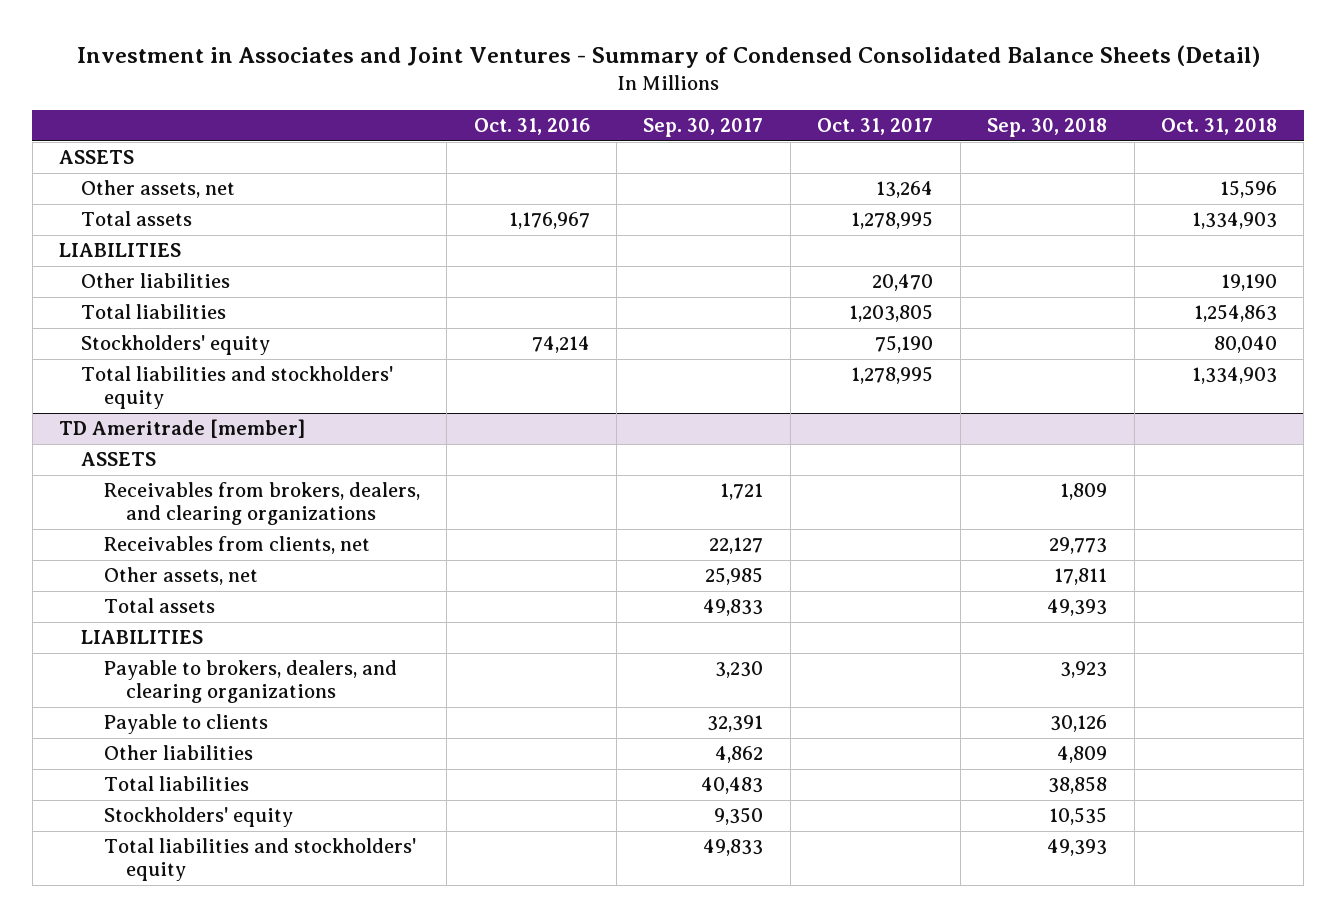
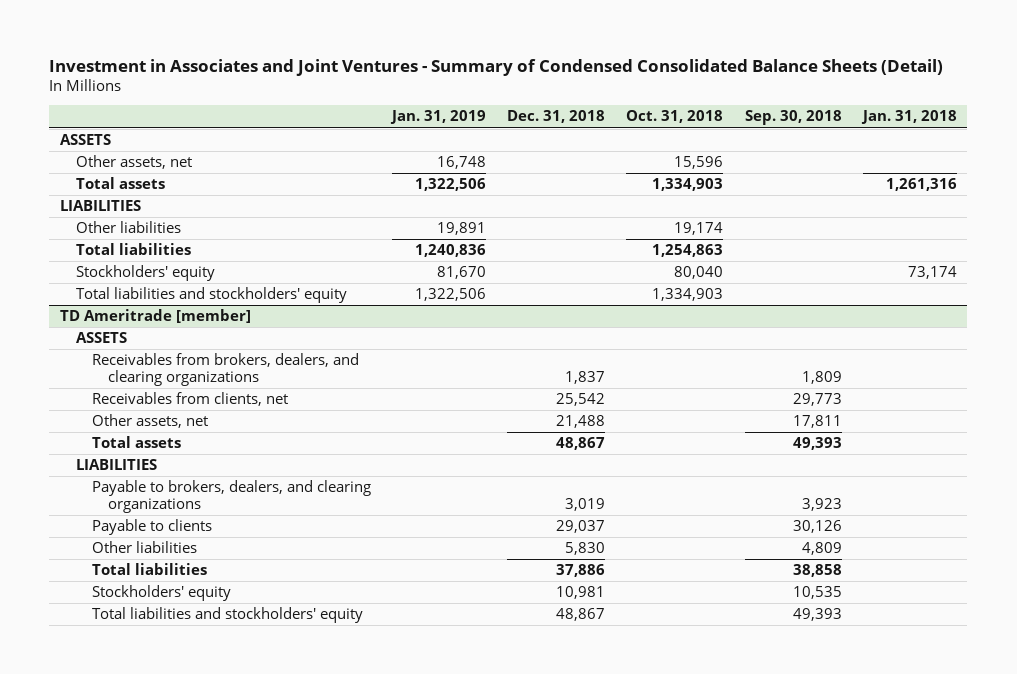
[473,118,590,136] Oct. 31, 2016 -> none
[643,118,764,138] Sep. 30, 2017 -> none
[817,118,934,136] Oct. 31, 2017 -> none
none -> [390,110,487,125] Jan. 31, 2019
none -> [507,110,606,124] Dec. 31, 2018
none -> [860,110,957,125] Jan. 31, 2018
[1220,274,1277,292] 19,190 -> [674,222,724,236] 19,174

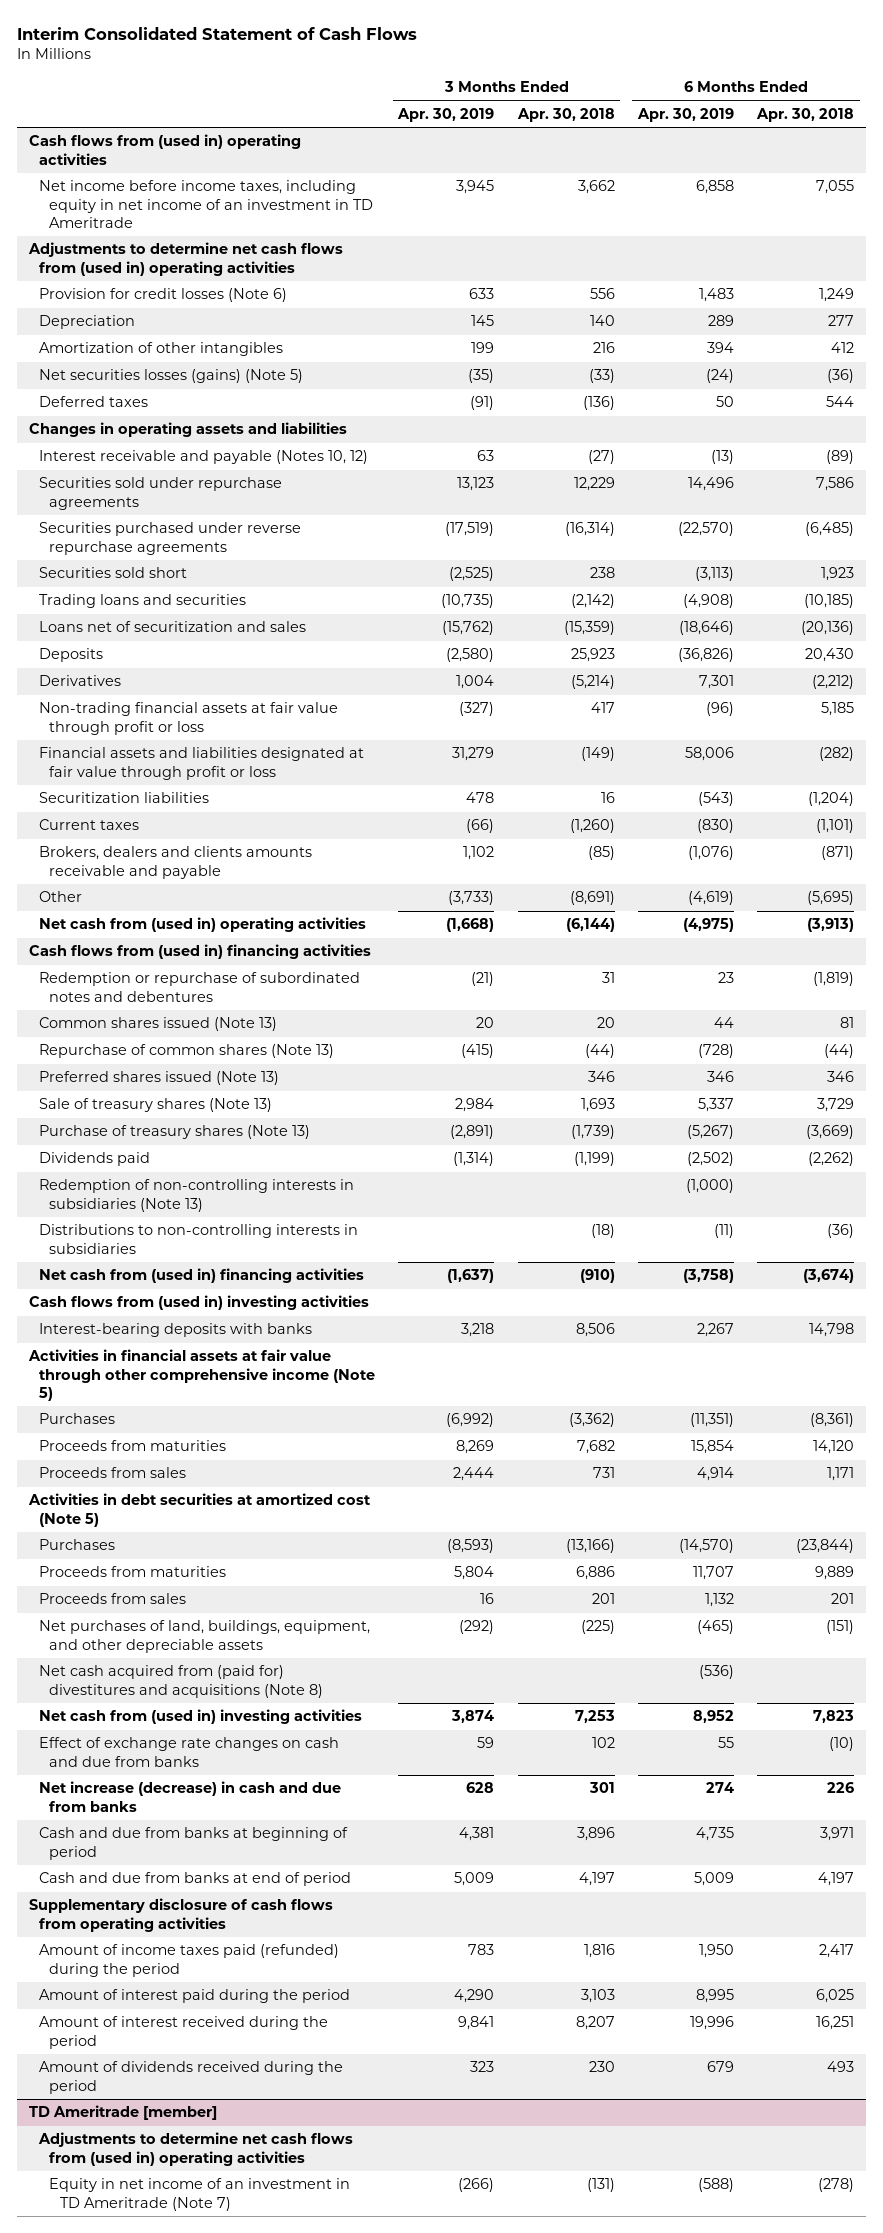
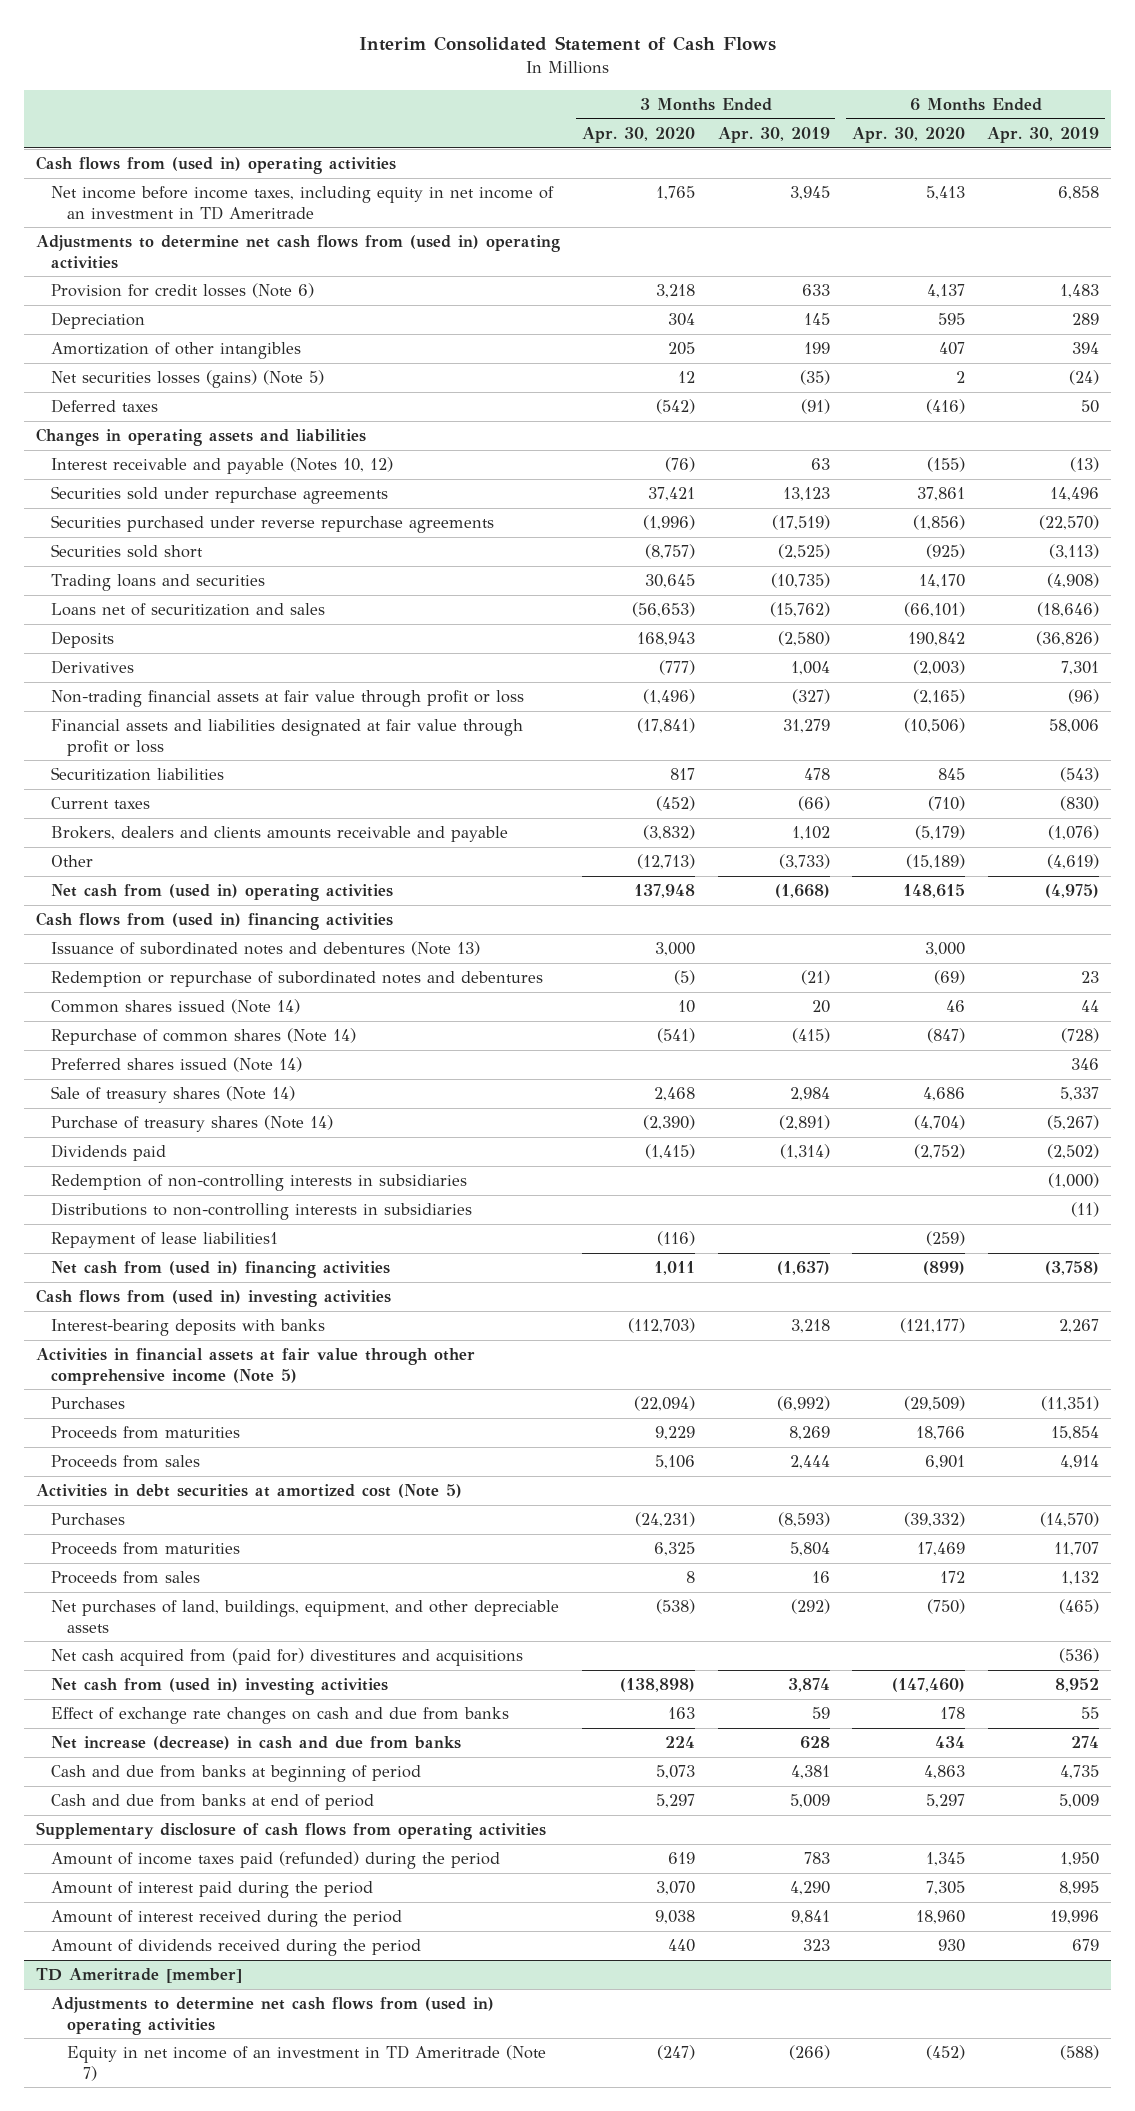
[516,107,615,122] Apr. 30, 2018 -> none
[755,107,854,122] Apr. 30, 2018 -> none
none -> [582,127,696,144] Apr. 30, 2020
none -> [852,127,966,144] Apr. 30, 2020
none -> [51,941,481,957] Issuance of subordinated notes and debentures (Note 13)
[39,1017,278,1032] Common shares issued (Note 13) -> [51,999,301,1015] Common shares issued (Note 14)
[39,1044,335,1059] Repurchase of common shares (Note 13) -> [51,1028,357,1046] Repurchase of common shares (Note 14)
[39,1071,280,1086] Preferred shares issued (Note 13) -> [51,1057,303,1073] Preferred shares issued (Note 14)
[39,1098,273,1113] Sale of treasury shares (Note 13) -> [51,1086,296,1104] Sale of treasury shares (Note 14)
[39,1125,311,1140] Purchase of treasury shares (Note 13) -> [51,1115,334,1133] Purchase of treasury shares (Note 14)
[39,1179,355,1212] Redemption of non-controlling interests in subsidiaries (Note 13) -> [51,1174,468,1192] Redemption of non-controlling interests in subsidiaries
none -> [51,1232,279,1249] Repayment of lease liabilities1
[39,1665,324,1698] Net cash acquired from (paid for) divestitures and acquisitions (Note 8) -> [51,1648,524,1667] Net cash acquired from (paid for) divestitures and acquisitions

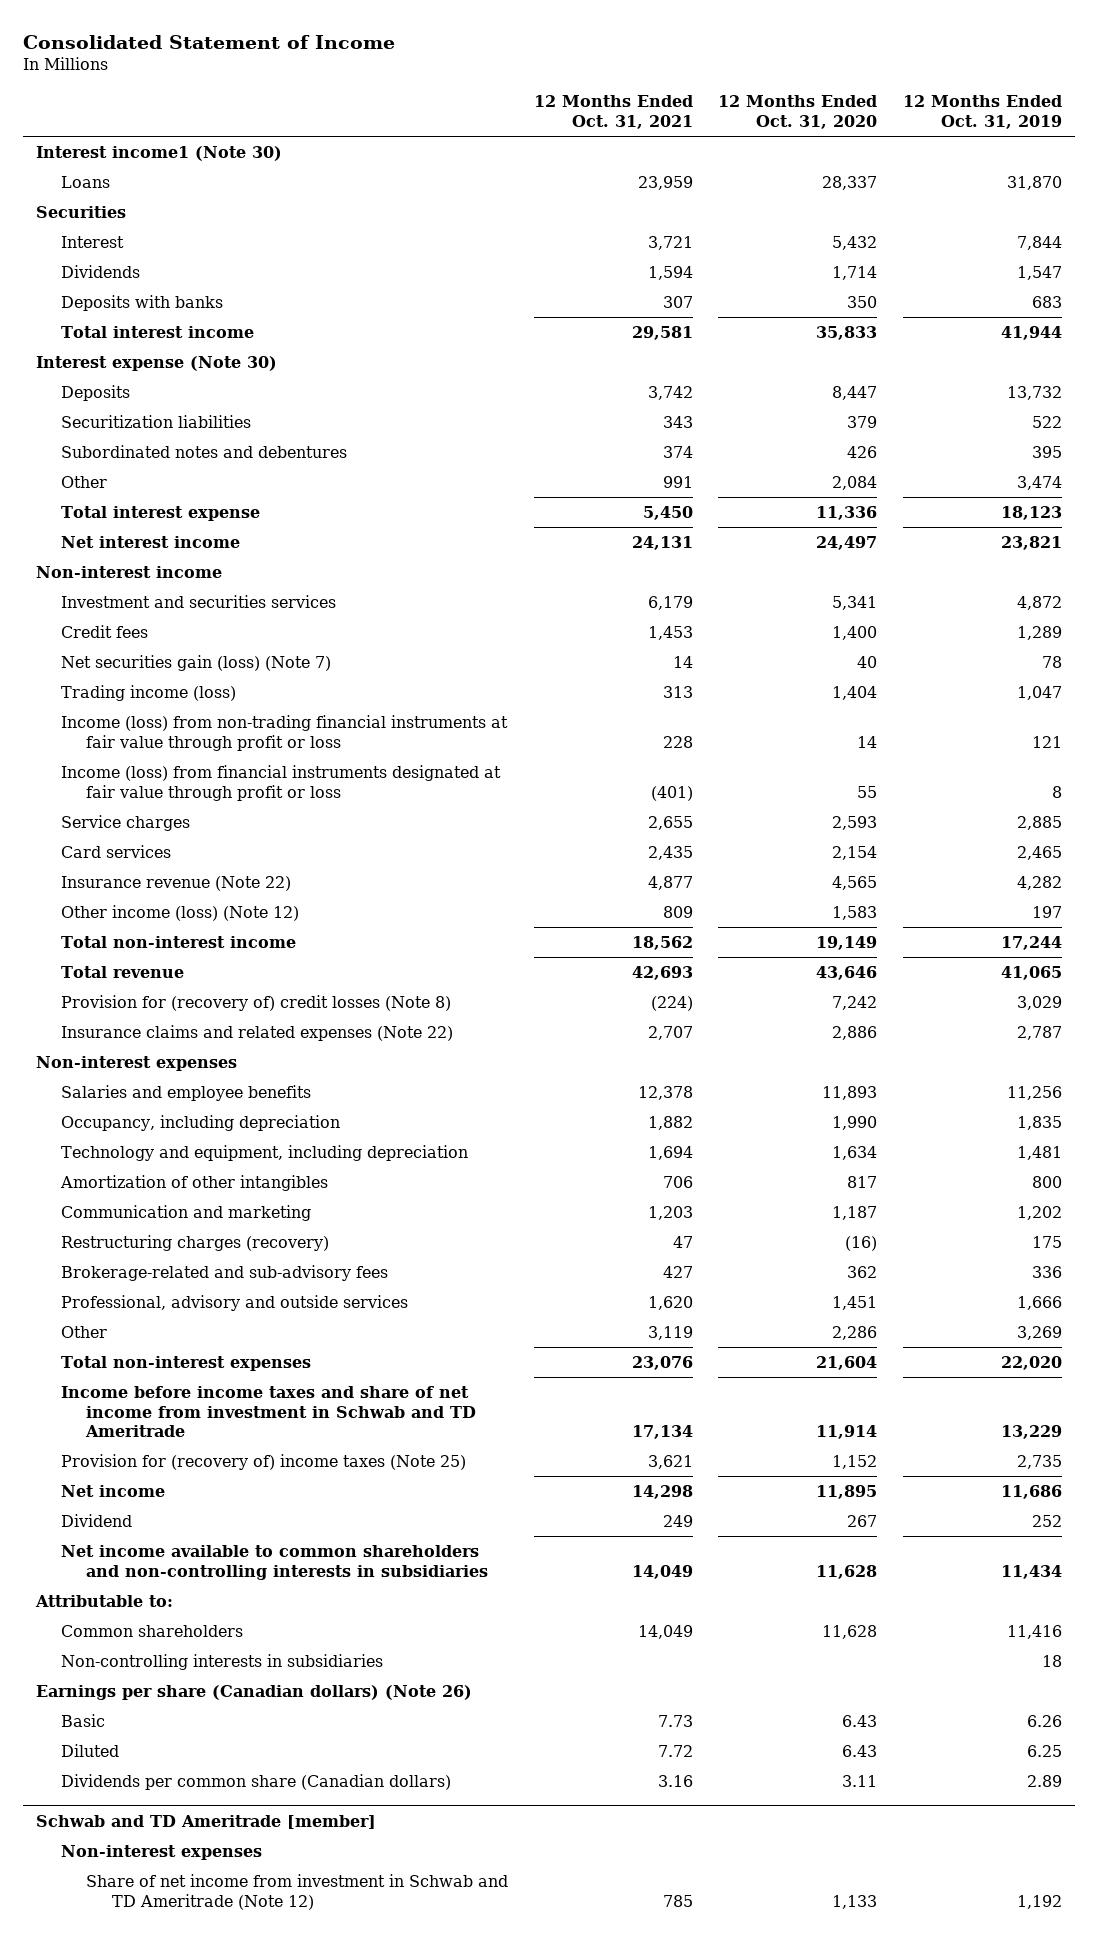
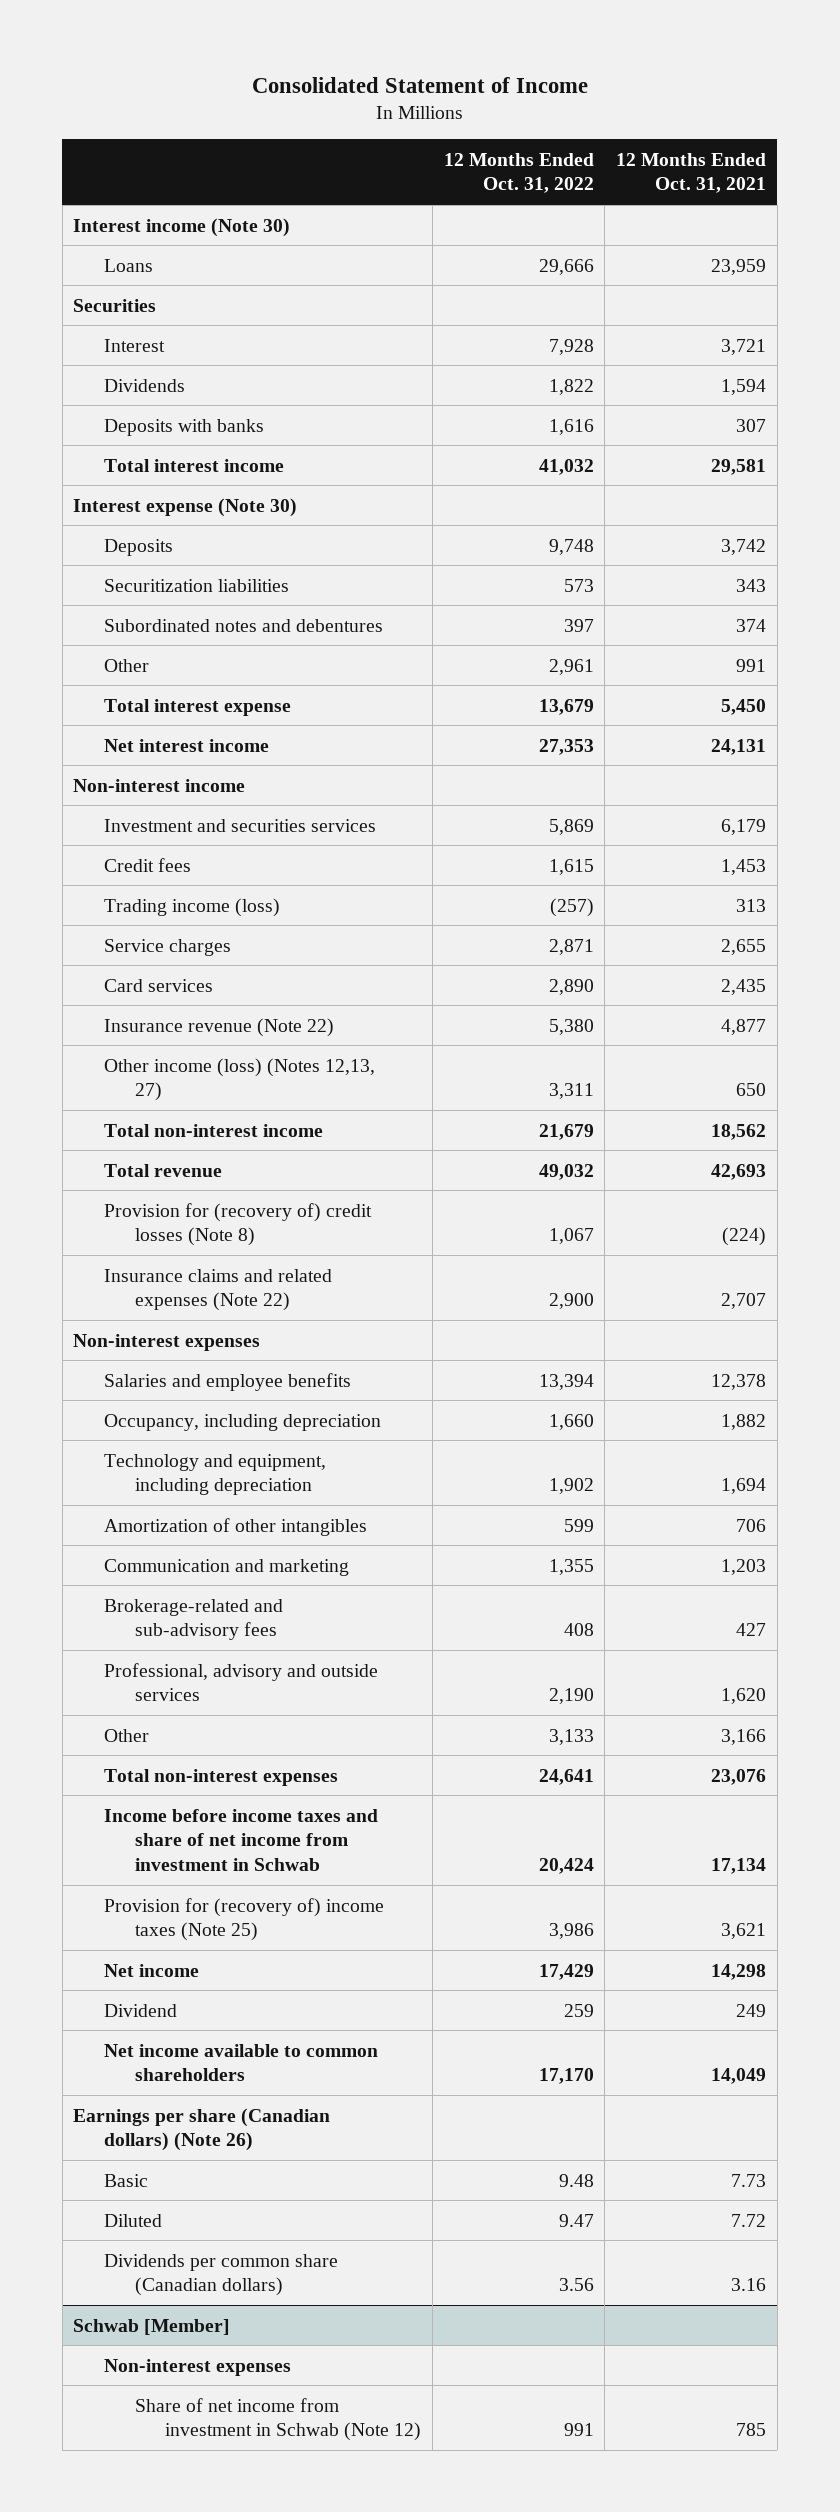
[718,95,878,130] 12 Months Ended Oct. 31, 2020 -> none
[902,95,1062,130] 12 Months Ended Oct. 31, 2019 -> none
none -> [443,152,594,194] 12 Months Ended Oct. 31, 2022
[36,145,283,161] Interest income1 (Note 30) -> [73,217,291,237] Interest income (Note 30)
[61,654,332,671] Net securities gain (loss) (Note 7) -> none
[61,714,509,751] Income (loss) from non-trading financial instruments at fair value through profit or loss -> none
[61,764,502,801] Income (loss) from financial instruments designated at fair value through profit or loss -> none
[61,904,300,921] Other income (loss) (Note 12) -> [104,1057,376,1102] Other income (loss) (Notes 12,13, 27)
[662,905,693,918] 809 -> [736,1083,767,1097] 650
[61,1234,330,1251] Restructuring charges (recovery) -> none
[647,1325,693,1340] 3,119 -> [721,1728,767,1745] 3,166
[61,1385,477,1438] Income before income taxes and share of net income from investment in Schwab and TD Ameritrade -> [104,1808,379,1872] Income before income taxes and share of net income from investment in Schwab
[35,1594,174,1607] Attributable to: -> none
[61,1624,244,1637] Common shareholders -> none
[61,1653,384,1670] Non-controlling interests in subsidiaries -> none
[61,1544,489,1580] Net income available to common shareholders and non-controlling interests in subsidiaries -> [104,2043,379,2082] Net income available to common shareholders
[36,1814,377,1829] Schwab and TD Ameritrade [member] -> none
none -> [73,2318,231,2335] Schwab [Member]
[86,1873,509,1910] Share of net income from investment in Schwab and TD Ameritrade (Note 12) -> [134,2397,422,2442] Share of net income from investment in Schwab (Note 12)

